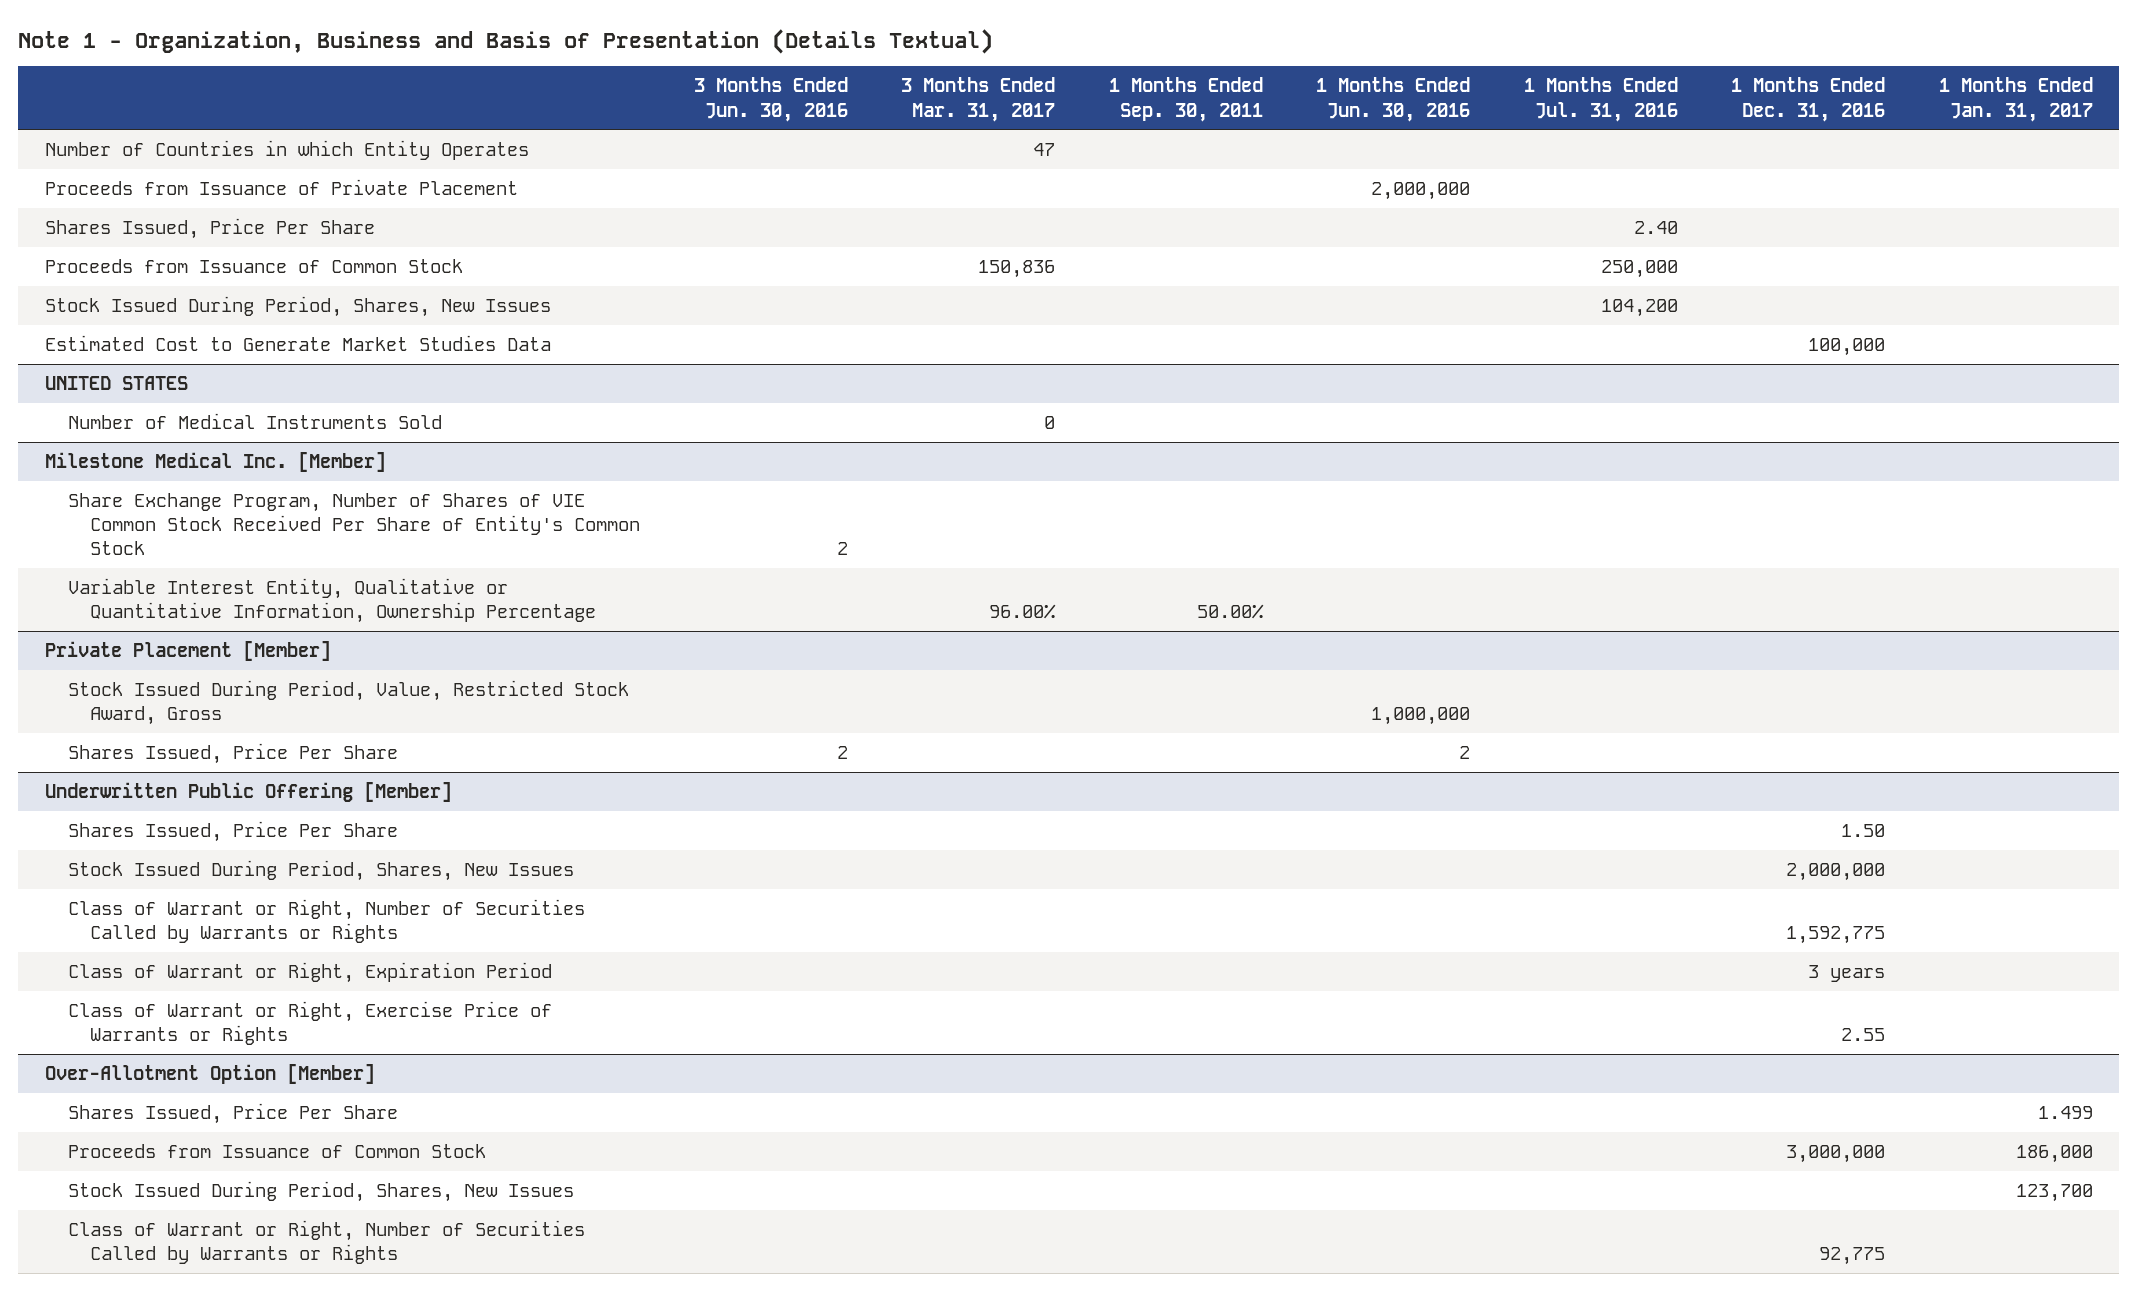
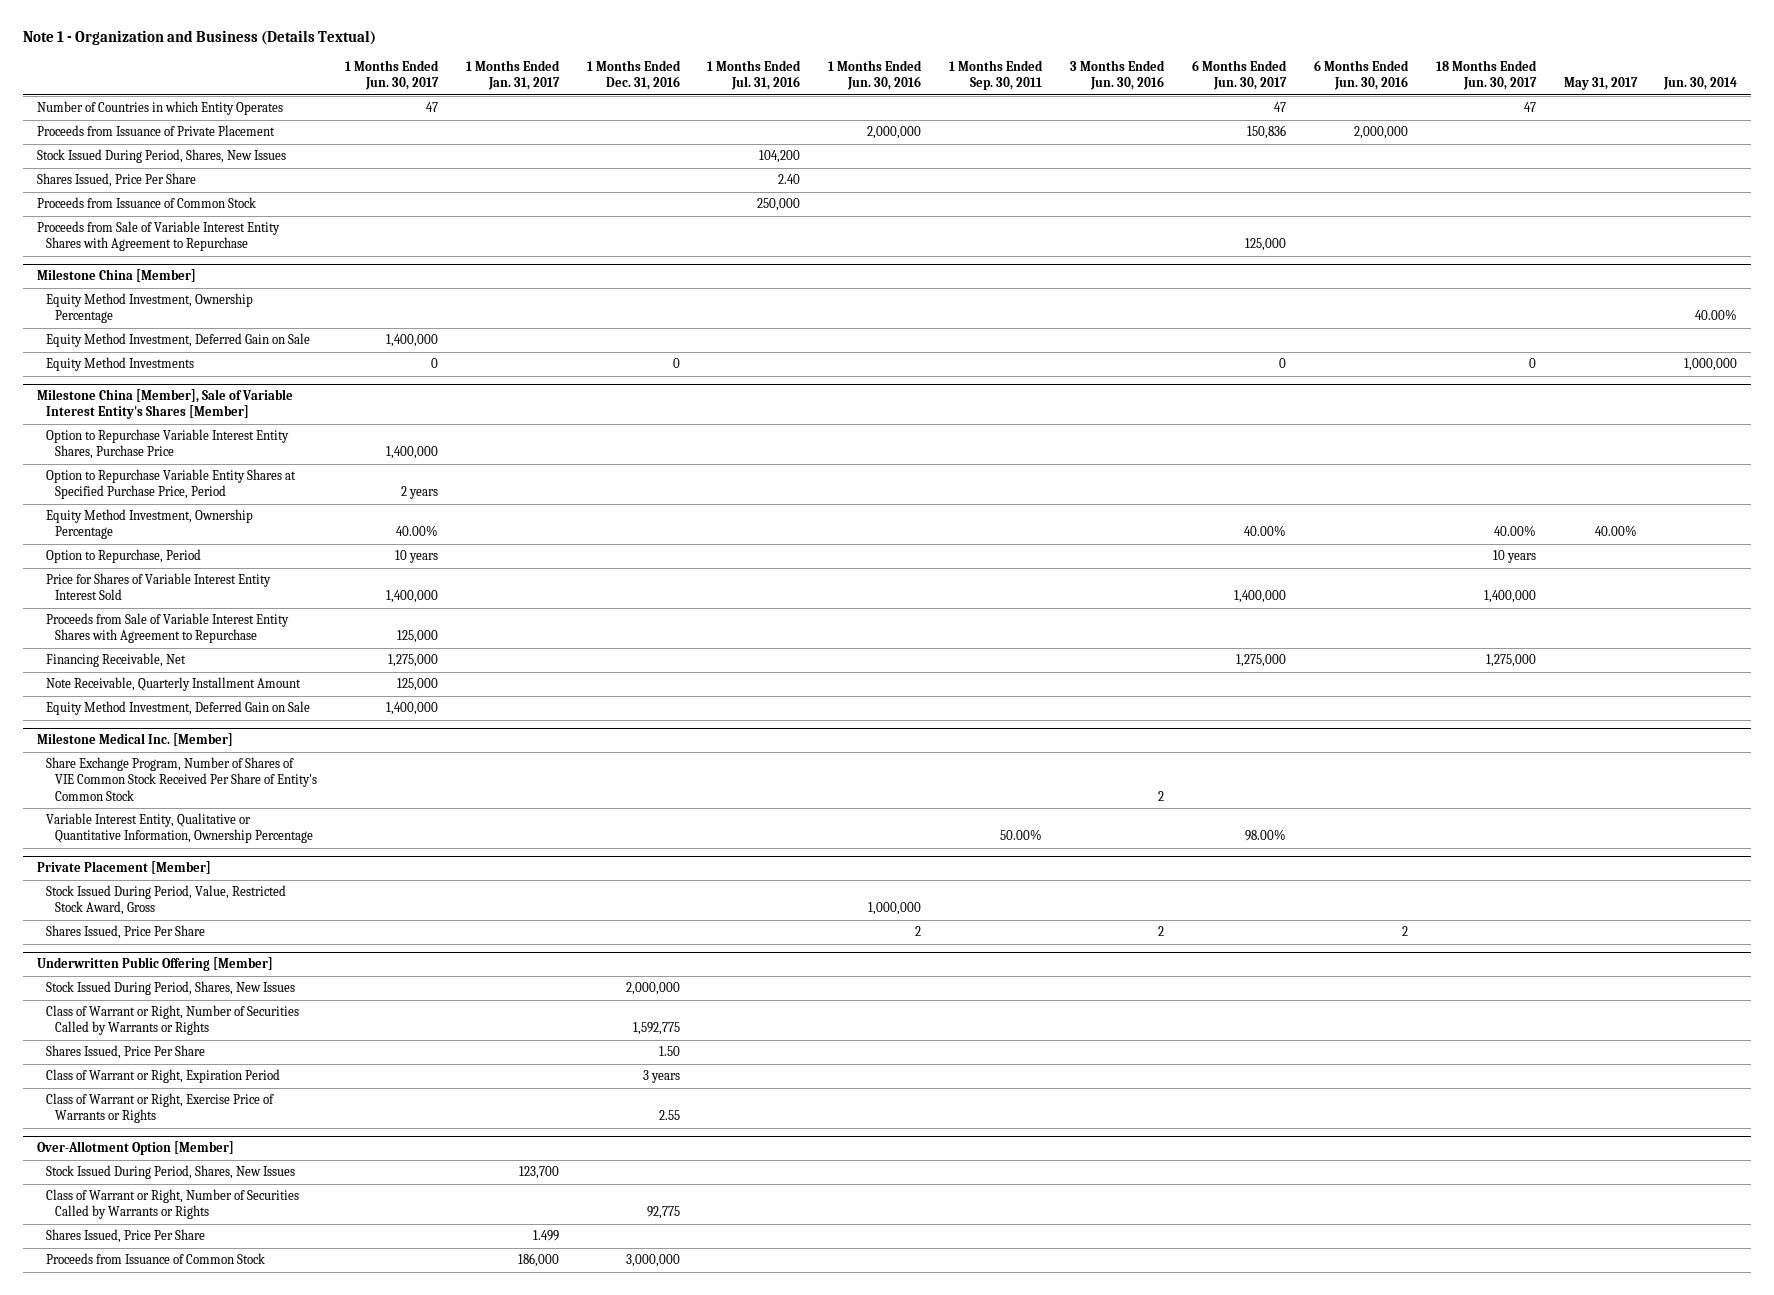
[18,28,994,54] Note 1 - Organization, Business and Basis of Presentation (Details Textual) -> [22,30,376,46] Note 1 - Organization and Business (Details Textual)
[901,77,1056,122] 3 Months Ended Mar. 31, 2017 -> none
none -> [344,59,439,91] 1 Months Ended Jun. 30, 2017
none -> [1191,59,1287,91] 6 Months Ended Jun. 30, 2017
none -> [1313,59,1409,91] 6 Months Ended Jun. 30, 2016
none -> [1435,59,1537,91] 18 Months Ended Jun. 30, 2017
none -> [1563,77,1638,91] May 31, 2017
none -> [1663,77,1738,91] Jun. 30, 2014
[45,295,552,317] Stock Issued During Period, Shares, New Issues -> [36,149,286,164] Stock Issued During Period, Shares, New Issues
[45,334,552,351] Estimated Cost to Generate Market Studies Data -> none
[45,375,189,390] UNITED STATES -> none
[67,412,442,429] Number of Medical Instruments Sold -> none
none -> [36,221,280,252] Proceeds from Sale of Variable Interest Entity Shares with Agreement to Repurchase
none -> [36,269,196,283] Milestone China [Member]
none -> [45,293,253,324] Equity Method Investment, Ownership Percentage
none -> [45,333,310,348] Equity Method Investment, Deferred Gain on Sale
none -> [45,357,194,372] Equity Method Investments
none -> [36,389,293,420] Milestone China [Member], Sale of Variable Interest Entity's Shares [Member]
none -> [45,429,289,460] Option to Repurchase Variable Interest Entity Shares, Purchase Price
none -> [45,469,296,500] Option to Repurchase Variable Entity Shares at Specified Purchase Price, Period
none -> [45,509,253,540] Equity Method Investment, Ownership Percentage
none -> [45,549,201,564] Option to Repurchase, Period
none -> [45,573,271,601] Price for Shares of Variable Interest Entity Interest Sold
none -> [45,613,289,644] Proceeds from Sale of Variable Interest Entity Shares with Agreement to Repurchase
none -> [45,653,186,668] Financing Receivable, Net
none -> [45,677,301,692] Note Receivable, Quarterly Installment Amount
none -> [45,701,310,716] Equity Method Investment, Deferred Gain on Sale
[67,820,398,842] Shares Issued, Price Per Share -> [45,1045,205,1060] Shares Issued, Price Per Share
[67,1102,398,1124] Shares Issued, Price Per Share -> [45,1229,205,1244] Shares Issued, Price Per Share
[67,1143,486,1158] Proceeds from Issuance of Common Stock -> [45,1253,265,1265] Proceeds from Issuance of Common Stock

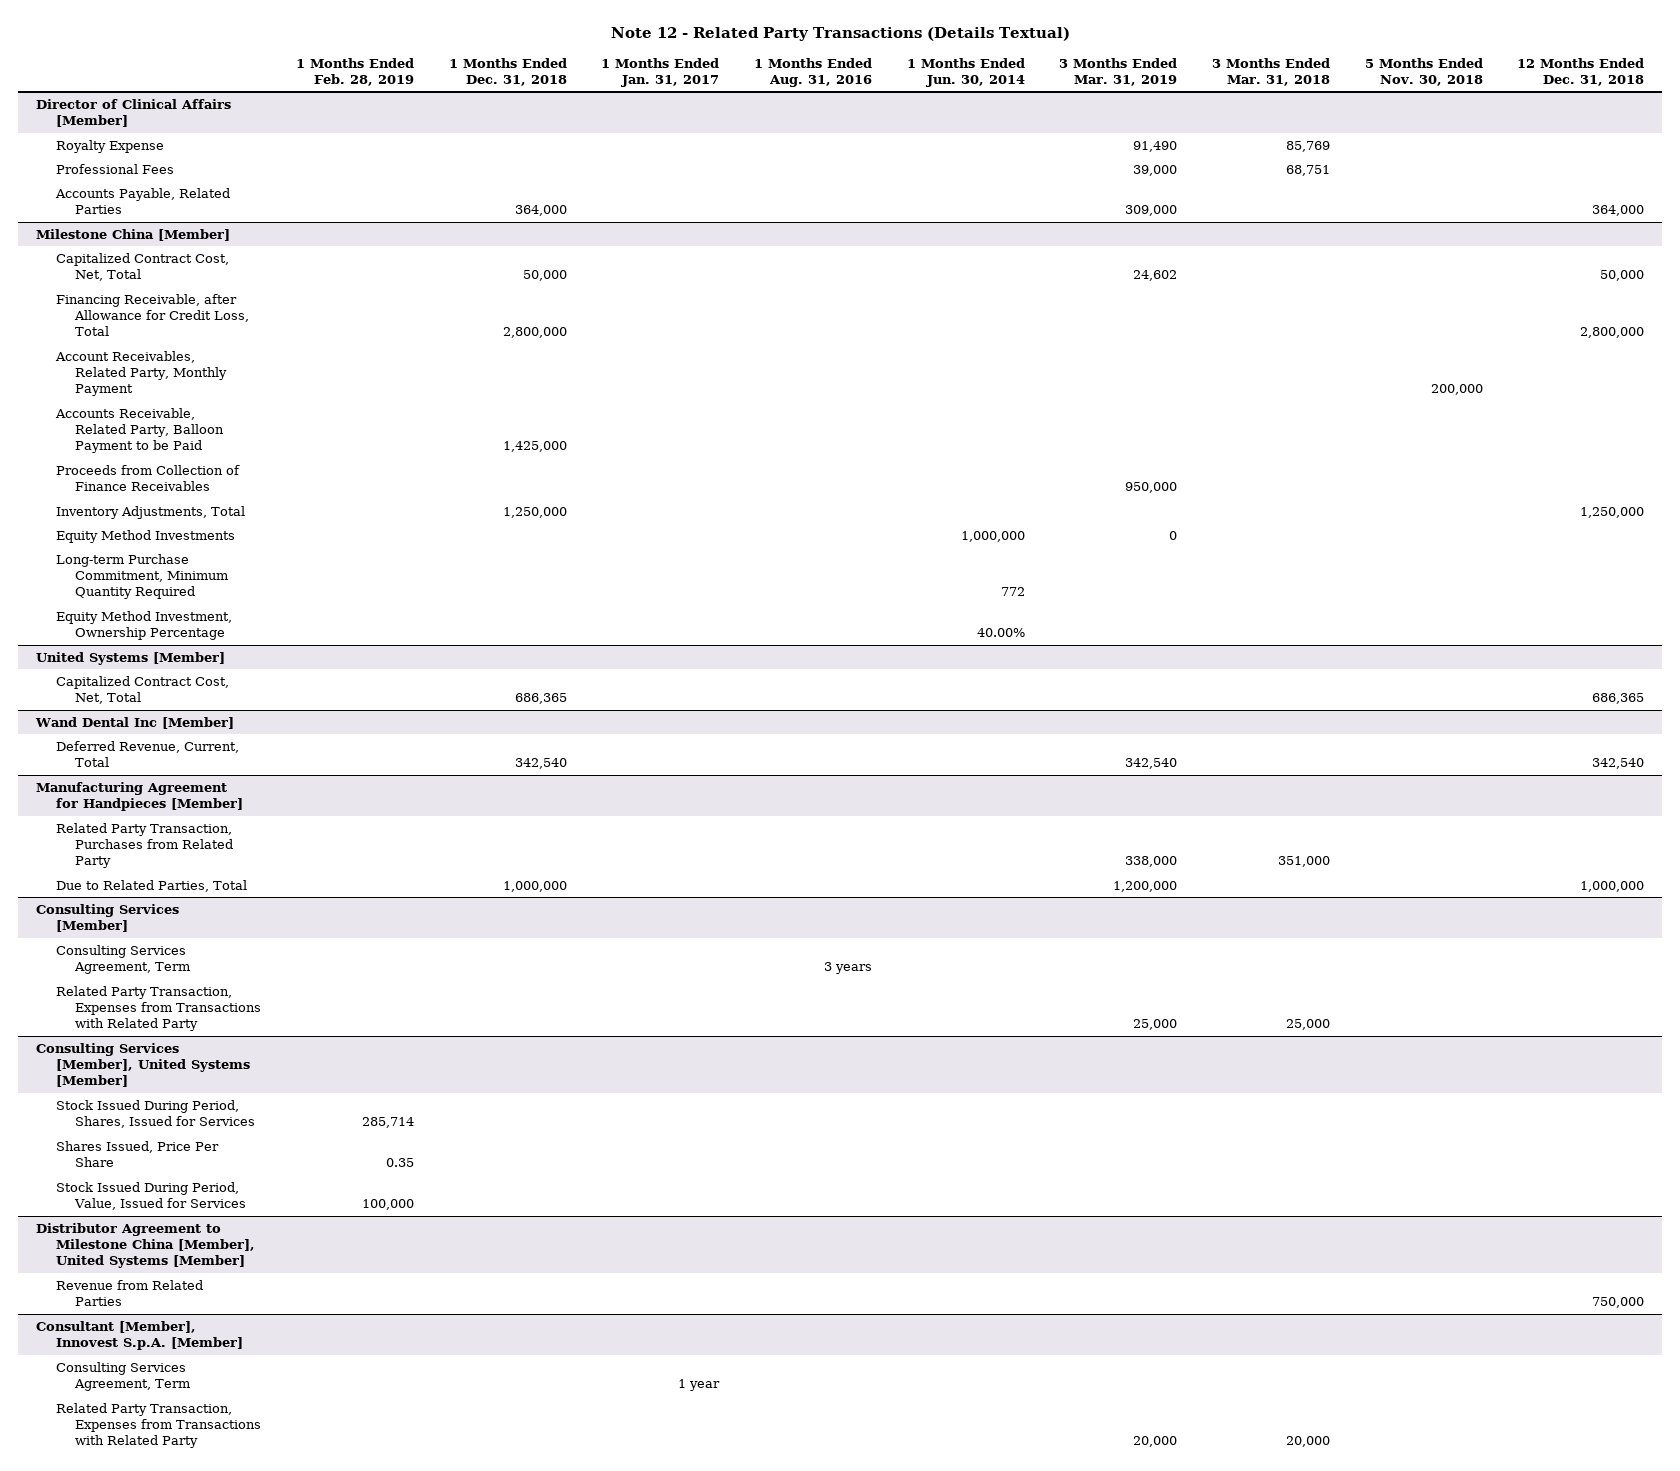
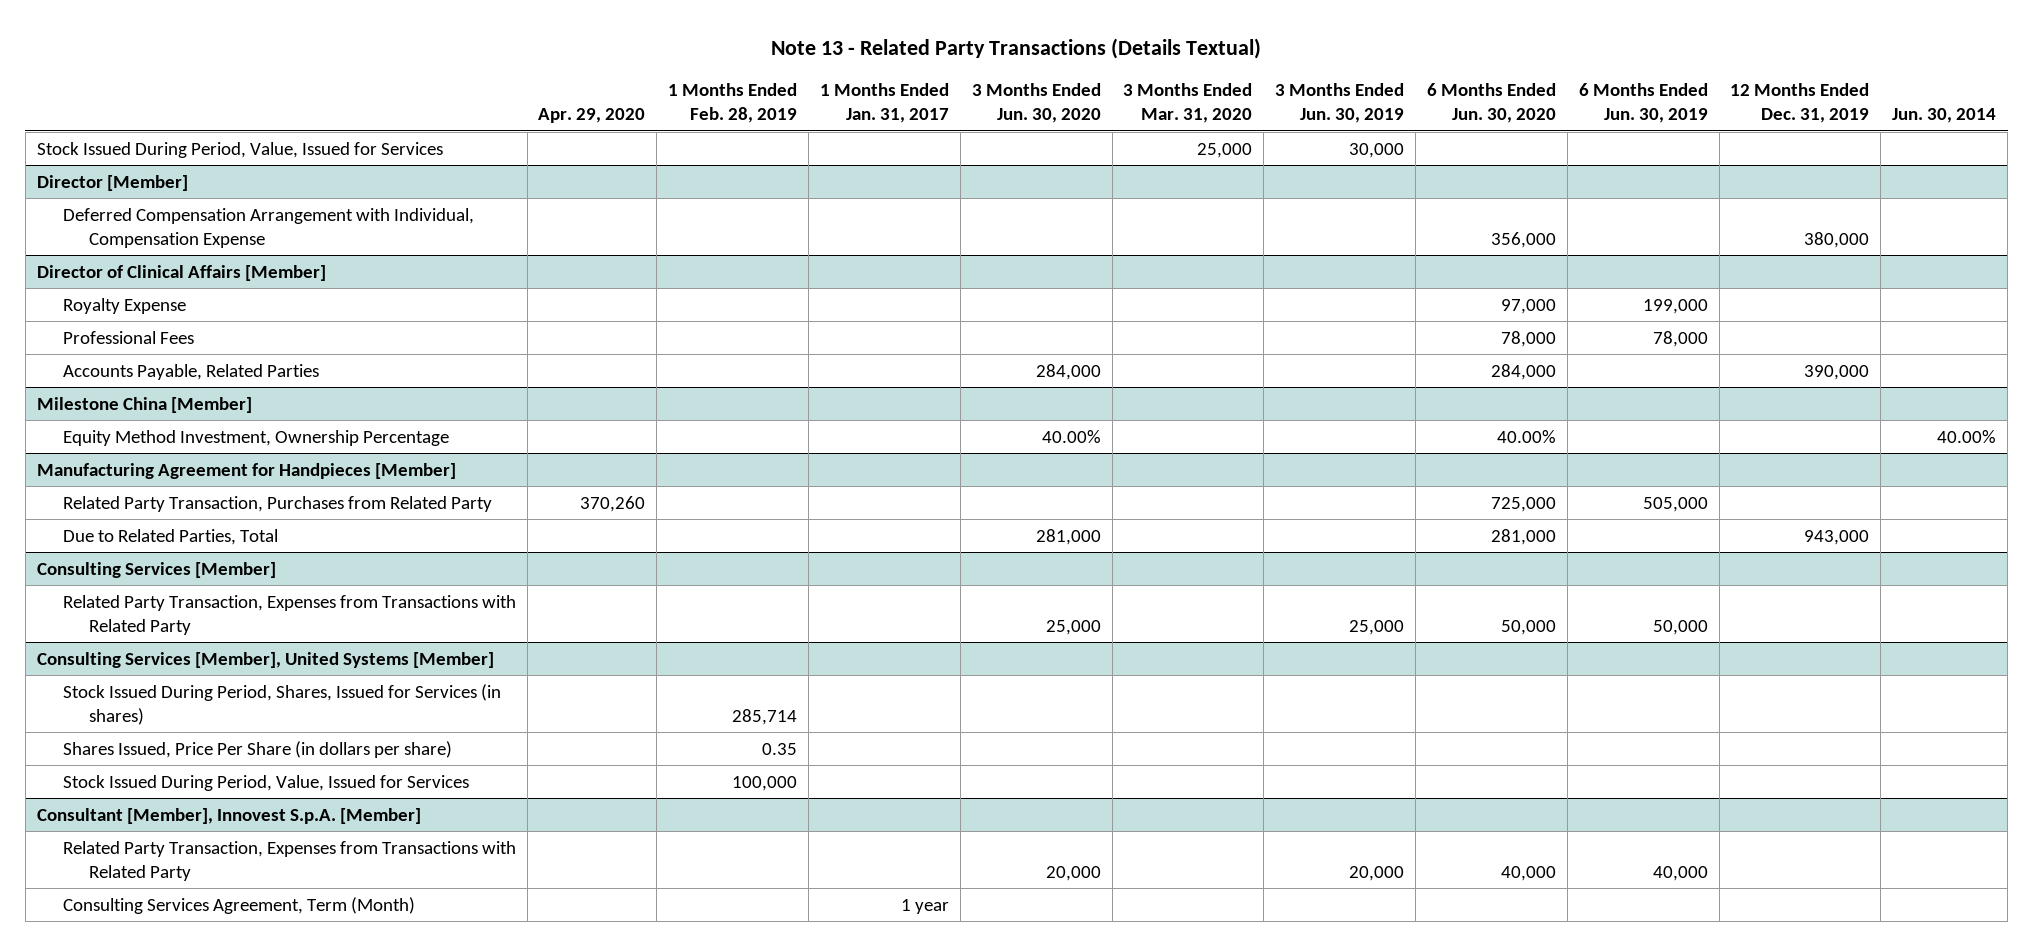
[611,27,1071,42] Note 12 - Related Party Transactions (Details Textual) -> [771,37,1262,59] Note 13 - Related Party Transactions (Details Textual)
[448,57,567,86] 1 Months Ended Dec. 31, 2018 -> none
[754,57,873,87] 1 Months Ended Aug. 31, 2016 -> none
[906,57,1025,87] 1 Months Ended Jun. 30, 2014 -> none
[1059,57,1178,86] 3 Months Ended Mar. 31, 2019 -> none
[1211,57,1330,86] 3 Months Ended Mar. 31, 2018 -> none
[1364,57,1483,86] 5 Months Ended Nov. 30, 2018 -> none
[1517,57,1645,86] 12 Months Ended Dec. 31, 2018 -> none
none -> [538,108,646,124] Apr. 29, 2020
none -> [971,83,1101,124] 3 Months Ended Jun. 30, 2020
none -> [1123,83,1253,124] 3 Months Ended Mar. 31, 2020
none -> [1275,83,1405,124] 3 Months Ended Jun. 30, 2019
none -> [1426,83,1556,124] 6 Months Ended Jun. 30, 2020
none -> [1578,83,1708,124] 6 Months Ended Jun. 30, 2019
none -> [1730,83,1870,124] 12 Months Ended Dec. 31, 2019
none -> [1892,108,1997,124] Jun. 30, 2014
none -> [36,141,443,158] Stock Issued During Period, Value, Issued for Services
none -> [36,174,188,191] Director [Member]
none -> [62,207,474,248] Deferred Compensation Arrangement with Individual, Compensation Expense
[55,252,229,282] Capitalized Contract Cost, Net, Total -> none
[55,293,250,337] Financing Receivable, after Allowance for Credit Loss, Total -> none
[54,350,228,397] Account Receivables, Related Party, Monthly Payment -> none
[54,407,225,454] Accounts Receivable, Related Party, Balloon Payment to be Paid -> none
[55,464,240,492] Proceeds from Collection of Finance Receivables -> none
[55,505,245,519] Inventory Adjustments, Total -> none
[55,529,235,543] Equity Method Investments -> none
[55,553,229,600] Long-term Purchase Commitment, Minimum Quantity Required -> none
[35,651,225,665] United Systems [Member] -> none
[55,675,229,705] Capitalized Contract Cost, Net, Total -> none
[34,716,234,729] Wand Dental Inc [Member] -> none
[55,740,239,768] Deferred Revenue, Current, Total -> none
[55,944,191,975] Consulting Services Agreement, Term -> none
[55,1099,256,1129] Stock Issued During Period, Shares, Issued for Services -> [62,683,501,725] Stock Issued During Period, Shares, Issued for Services (in shares)
[55,1140,219,1168] Shares Issued, Price Per Share -> [62,740,452,758] Shares Issued, Price Per Share (in dollars per share)
[35,1222,255,1269] Distributor Agreement to Milestone China [Member], United Systems [Member] -> none
[55,1279,203,1307] Revenue from Related Parties -> none
[55,1361,191,1392] Consulting Services Agreement, Term -> none
none -> [62,896,415,914] Consulting Services Agreement, Term (Month)

